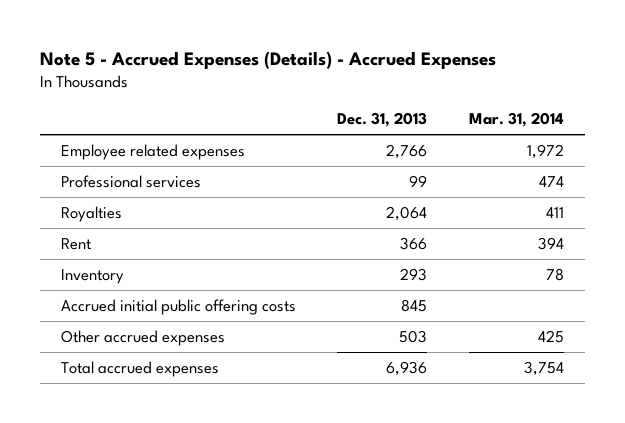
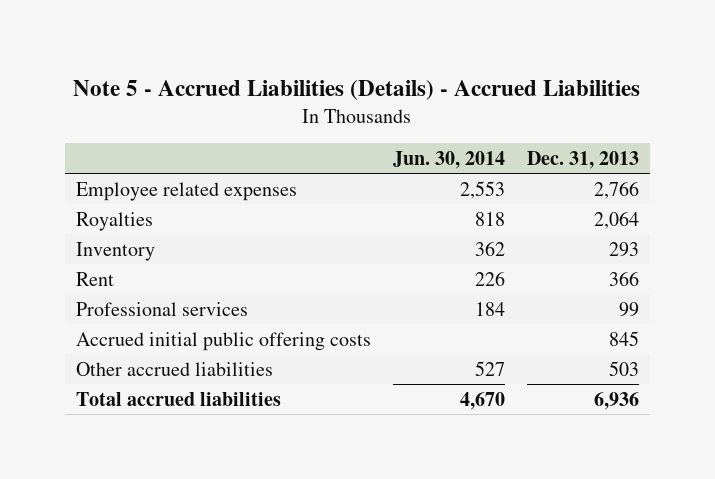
[39,50,496,69] Note 5 - Accrued Expenses (Details) - Accrued Expenses -> [73,79,641,100] Note 5 - Accrued Liabilities (Details) - Accrued Liabilities
[469,112,565,128] Mar. 31, 2014 -> none
none -> [392,150,505,169] Jun. 30, 2014
[60,237,91,250] Rent -> [75,271,114,286] Rent
[60,174,201,188] Professional services -> [75,301,248,316] Professional services
[60,329,225,346] Other accrued expenses -> [75,361,273,376] Other accrued liabilities
[60,360,219,377] Total accrued expenses -> [75,391,281,406] Total accrued liabilities

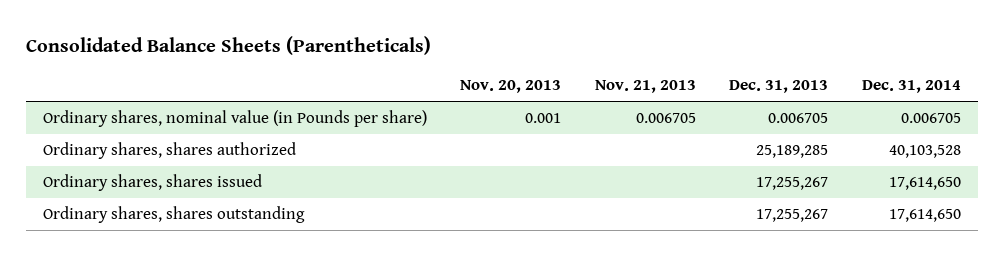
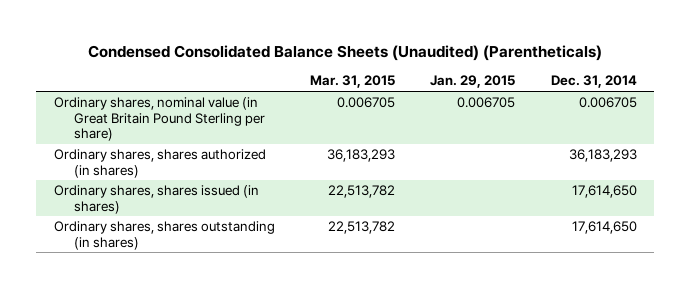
[25,36,431,56] Consolidated Balance Sheets (Parentheticals) -> [88,44,603,61] Condensed Consolidated Balance Sheets (Unaudited) (Parentheticals)
[460,80,562,94] Nov. 20, 2013 -> none
[594,80,696,94] Nov. 21, 2013 -> none
[729,80,829,94] Dec. 31, 2013 -> none
none -> [310,75,396,89] Mar. 31, 2015
none -> [430,75,516,89] Jan. 29, 2015
[42,110,427,128] Ordinary shares, nominal value (in Pounds per share) -> [53,97,265,142] Ordinary shares, nominal value (in Great Britain Pound Sterling per share)
[42,142,296,160] Ordinary shares, shares authorized -> [53,149,266,178] Ordinary shares, shares authorized (in shares)
[889,145,962,159] 40,103,528 -> [568,149,637,163] 36,183,293
[42,174,262,192] Ordinary shares, shares issued -> [53,185,259,214] Ordinary shares, shares issued (in shares)
[42,206,305,224] Ordinary shares, shares outstanding -> [53,221,275,250] Ordinary shares, shares outstanding (in shares)

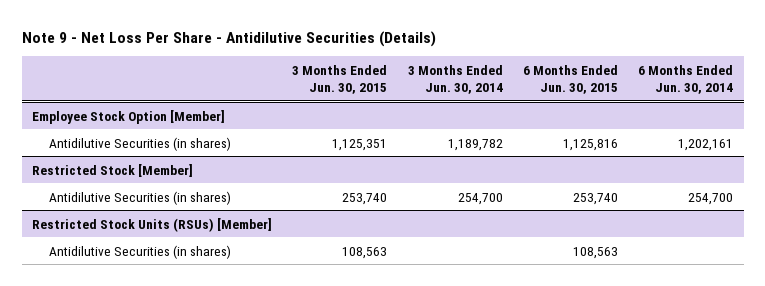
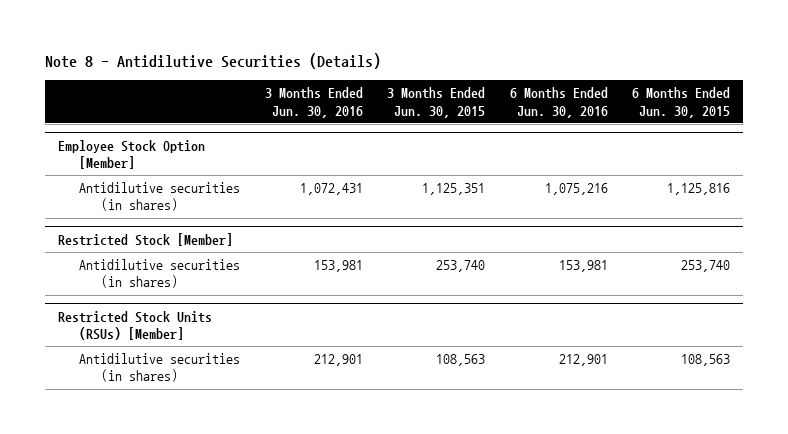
[21,30,436,47] Note 9 - Net Loss Per Share - Antidilutive Securities (Details) -> [45,53,382,70] Note 8 - Antidilutive Securities (Details)
[407,64,503,95] 3 Months Ended Jun. 30, 2014 -> none
[638,64,734,95] 6 Months Ended Jun. 30, 2014 -> none
none -> [264,87,363,118] 3 Months Ended Jun. 30, 2016
none -> [509,87,608,118] 6 Months Ended Jun. 30, 2016
[48,136,231,151] Antidilutive Securities (in shares) -> [79,181,241,212] Antidilutive securities (in shares)
[48,190,231,205] Antidilutive Securities (in shares) -> [79,258,241,289] Antidilutive securities (in shares)
[48,244,231,259] Antidilutive Securities (in shares) -> [79,352,241,383] Antidilutive securities (in shares)

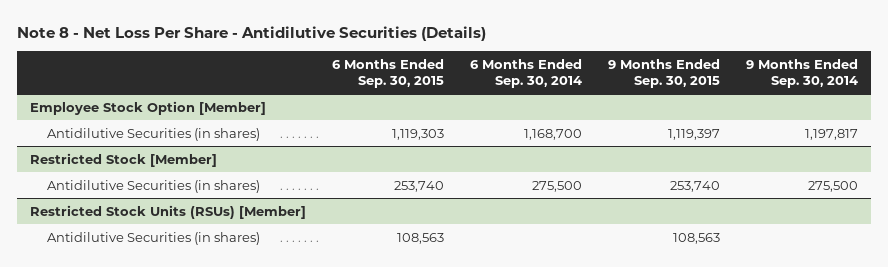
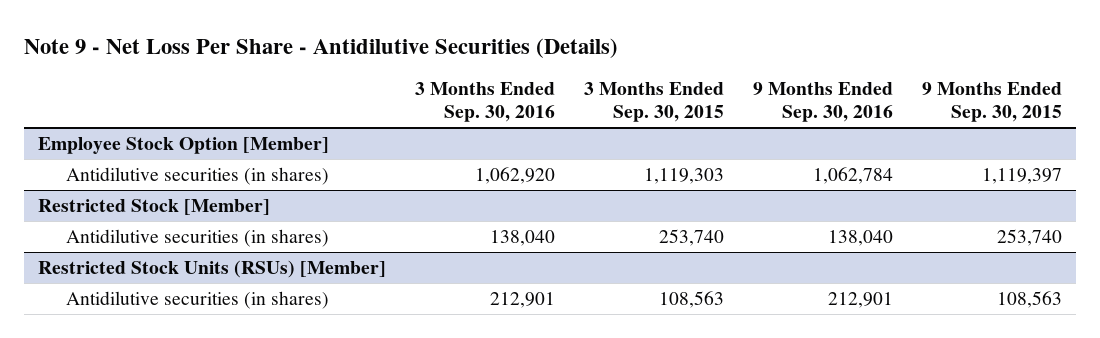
[17,25,487,41] Note 8 - Net Loss Per Share - Antidilutive Securities (Details) -> [23,37,618,58] Note 9 - Net Loss Per Share - Antidilutive Securities (Details)
[332,58,445,88] 6 Months Ended Sep. 30, 2015 -> none
[470,58,583,88] 6 Months Ended Sep. 30, 2014 -> none
[746,58,859,88] 9 Months Ended Sep. 30, 2014 -> none
none -> [415,82,556,122] 3 Months Ended Sep. 30, 2016
none -> [584,82,725,122] 3 Months Ended Sep. 30, 2015
none -> [753,82,894,122] 9 Months Ended Sep. 30, 2016
[46,127,260,141] Antidilutive Securities (in shares) -> [65,166,329,185] Antidilutive securities (in shares)
[46,179,260,193] Antidilutive Securities (in shares) -> [65,228,329,247] Antidilutive securities (in shares)
[46,231,260,245] Antidilutive Securities (in shares) -> [65,290,329,309] Antidilutive securities (in shares)

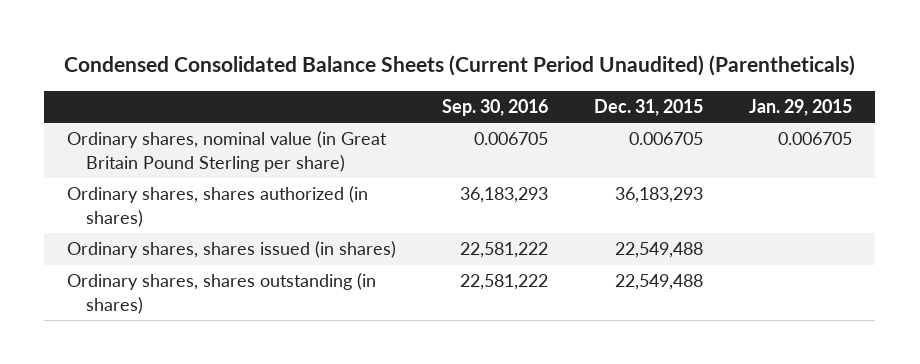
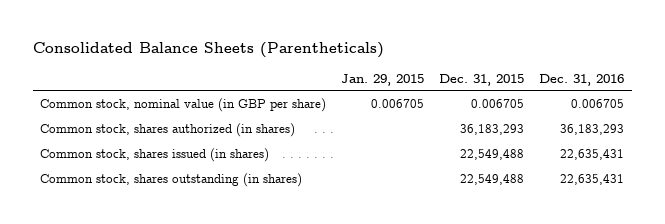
[63,55,855,77] Condensed Consolidated Balance Sheets (Current Period Unaudited) (Parentheticals) -> [32,41,384,58] Consolidated Balance Sheets (Parentheticals)
[442,98,549,116] Sep. 30, 2016 -> none
none -> [539,73,625,86] Dec. 31, 2016
[67,131,388,172] Ordinary shares, nominal value (in Great Britain Pound Sterling per share) -> [40,97,327,112] Common stock, nominal value (in GBP per share)
[67,186,369,227] Ordinary shares, shares authorized (in shares) -> [40,122,296,137] Common stock, shares authorized (in shares)
[67,241,397,259] Ordinary shares, shares issued (in shares) -> [40,147,270,162] Common stock, shares issued (in shares)
[67,273,377,314] Ordinary shares, shares outstanding (in shares) -> [40,172,303,187] Common stock, shares outstanding (in shares)

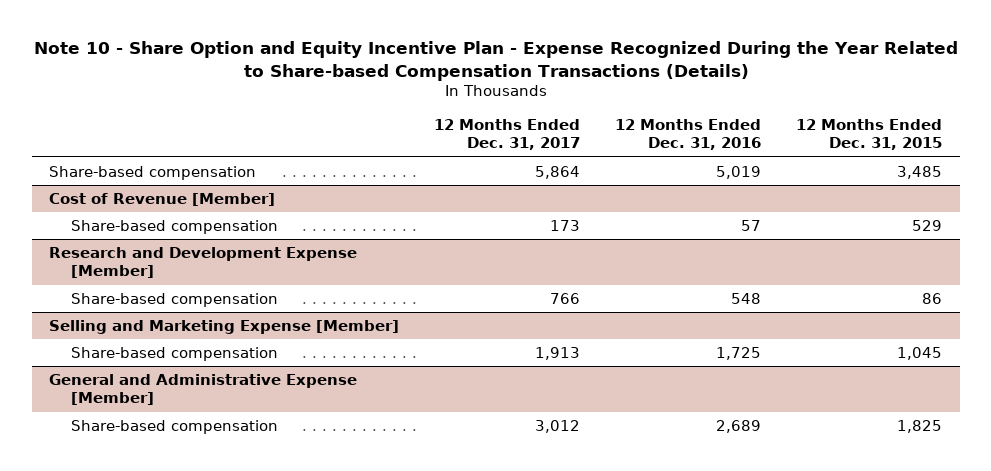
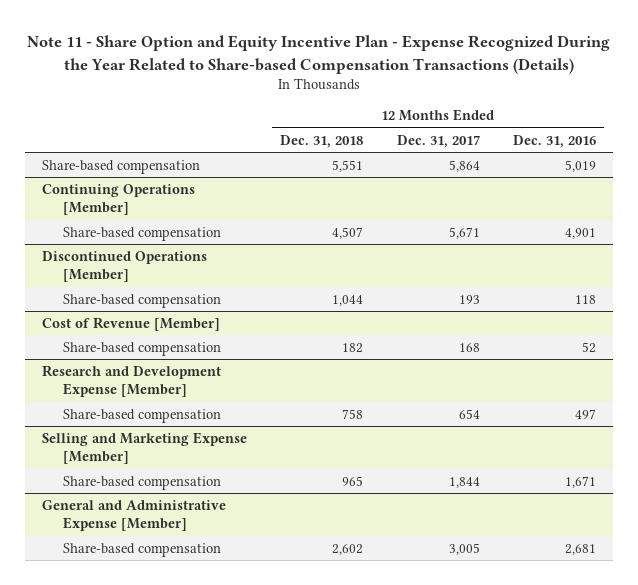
[33,41,958,81] Note 10 - Share Option and Equity Incentive Plan - Expense Recognized During the Year Related to Share-based Compensation Transactions (Details) -> [26,35,610,74] Note 11 - Share Option and Equity Incentive Plan - Expense Recognized During the Year Related to Share-based Compensation Transactions (Details)
[796,118,943,151] 12 Months Ended Dec. 31, 2015 -> none
none -> [280,134,364,148] Dec. 31, 2018
none -> [41,183,195,216] Continuing Operations [Member]
none -> [62,226,221,241] Share-based compensation
none -> [41,250,207,283] Discontinued Operations [Member]
none -> [62,293,221,308] Share-based compensation
[550,219,581,231] 173 -> [458,342,480,352] 168
[741,219,762,231] 57 -> [582,341,597,353] 52
[550,292,581,304] 766 -> [458,408,480,419] 654
[731,292,762,304] 548 -> [575,408,597,419] 497
[535,346,581,360] 1,913 -> [448,476,480,488] 1,844
[716,346,762,360] 1,725 -> [565,475,597,488] 1,671
[535,419,581,433] 3,012 -> [448,542,480,555] 3,005
[716,419,762,433] 2,689 -> [565,543,597,555] 2,681

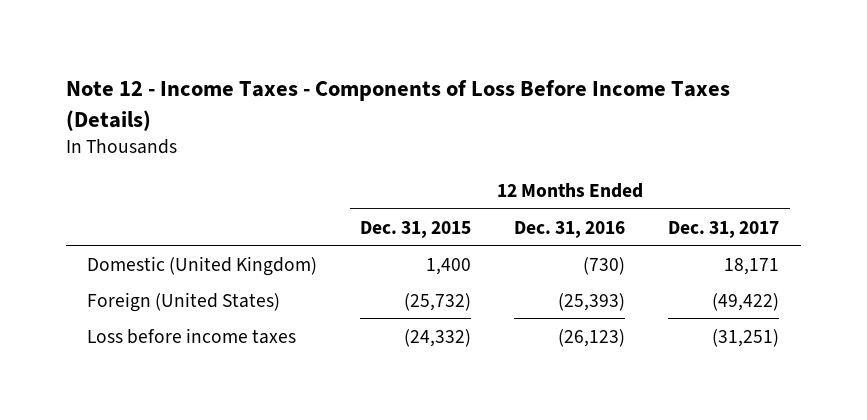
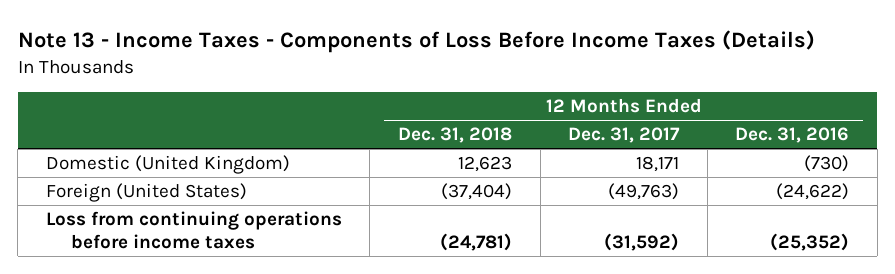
[65,80,730,131] Note 12 - Income Taxes - Components of Loss Before Income Taxes (Details) -> [17,30,815,54] Note 13 - Income Taxes - Components of Loss Before Income Taxes (Details)
[360,220,472,238] Dec. 31, 2015 -> none
none -> [397,127,512,144] Dec. 31, 2018
[558,292,626,311] (25,393) -> [776,183,850,201] (24,622)
[712,292,780,311] (49,422) -> [608,183,680,201] (49,763)
[87,327,297,344] Loss before income taxes -> [45,211,342,249] Loss from continuing operations before income taxes
[558,328,626,347] (26,123) -> [770,232,850,251] (25,352)
[712,328,780,347] (31,251) -> [604,232,680,251] (31,592)

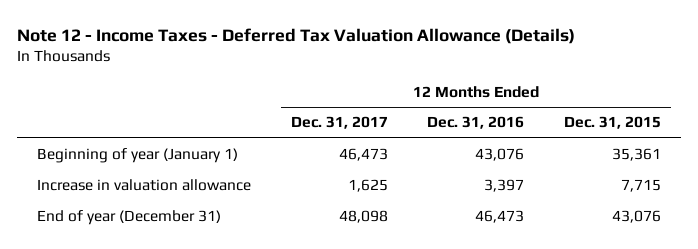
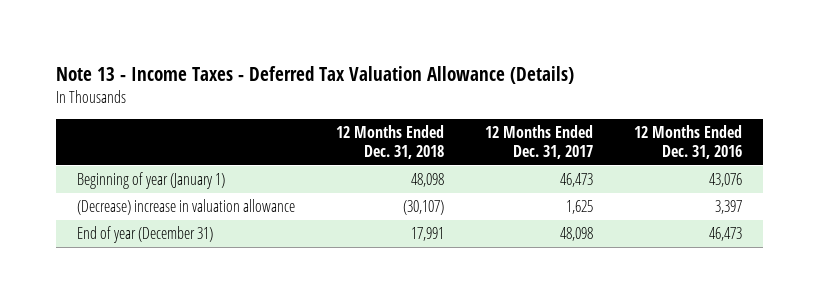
[16,27,575,44] Note 12 - Income Taxes - Deferred Tax Valuation Allowance (Details) -> [56,66,575,85] Note 13 - Income Taxes - Deferred Tax Valuation Allowance (Details)
[564,116,662,130] Dec. 31, 2015 -> none
none -> [335,125,444,160] 12 Months Ended Dec. 31, 2018
[36,179,251,192] Increase in valuation allowance -> [76,199,295,216] (Decrease) increase in valuation allowance

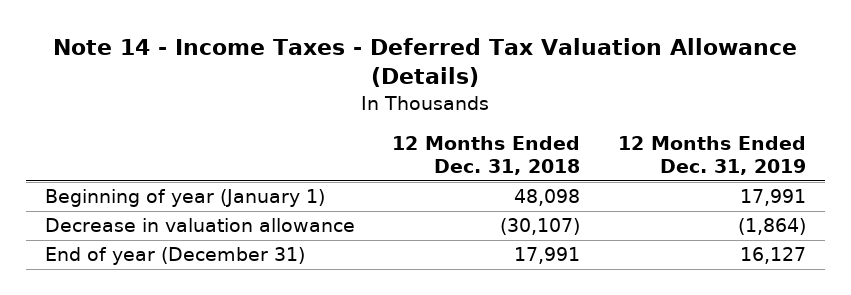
[56,66,575,85] Note 13 - Income Taxes - Deferred Tax Valuation Allowance (Details) -> [53,38,798,88] Note 14 - Income Taxes - Deferred Tax Valuation Allowance (Details)
[485,125,594,160] 12 Months Ended Dec. 31, 2017 -> none
[634,125,743,160] 12 Months Ended Dec. 31, 2016 -> none
none -> [617,135,806,176] 12 Months Ended Dec. 31, 2019
[76,199,295,216] (Decrease) increase in valuation allowance -> [44,218,355,233] Decrease in valuation allowance

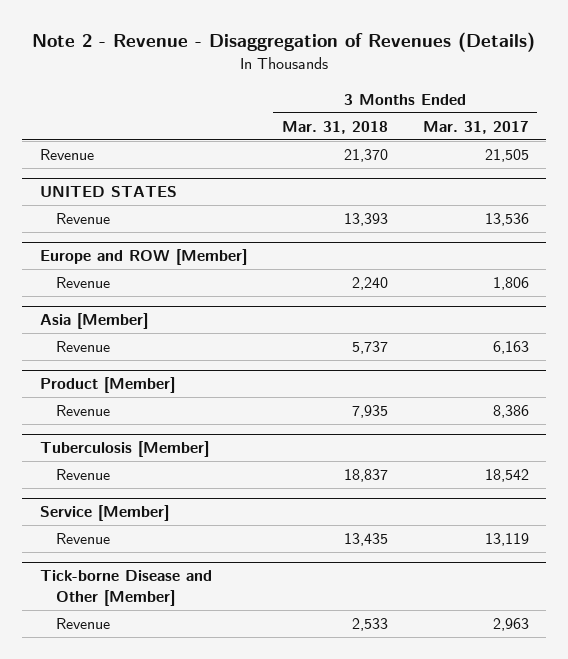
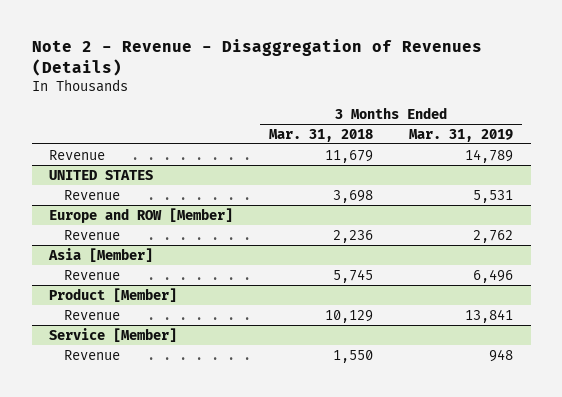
[422,120,529,134] Mar. 31, 2017 -> none
none -> [408,128,513,142] Mar. 31, 2019
[343,149,388,163] 21,370 -> [325,149,374,163] 11,679
[343,213,388,227] 13,393 -> [333,189,374,203] 3,698
[351,277,388,291] 2,240 -> [333,229,374,243] 2,236
[351,341,388,355] 5,737 -> [333,268,374,283] 5,745
[39,441,209,458] Tuberculosis [Member] -> none
[56,469,111,481] Revenue -> none
[351,405,388,419] 7,935 -> [325,309,374,323] 10,129
[39,570,212,607] Tick-borne Disease and Other [Member] -> none
[56,618,111,630] Revenue -> none
[343,533,388,547] 13,435 -> [333,349,374,363] 1,550

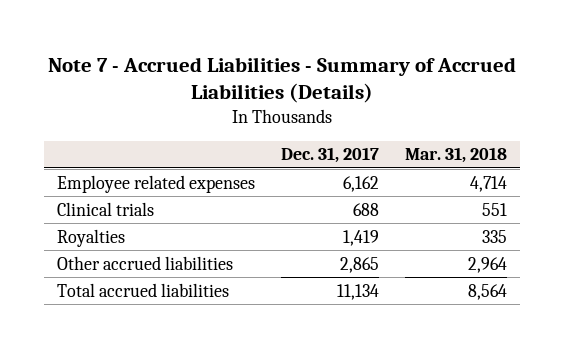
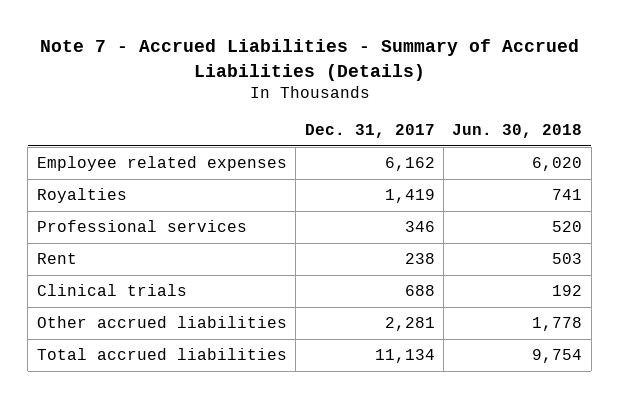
[405,147,508,164] Mar. 31, 2018 -> none
none -> [452,124,583,139] Jun. 30, 2018
none -> [36,220,247,233] Professional services
none -> [36,253,77,265] Rent
[57,201,155,216] Clinical trials -> [36,284,187,297] Clinical trials
[340,256,380,273] 2,865 -> [384,317,435,332] 2,281

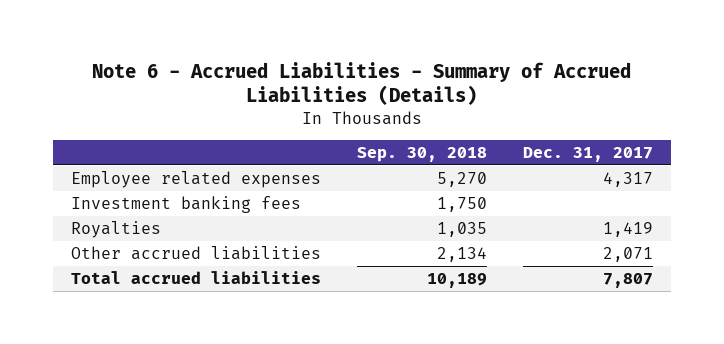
[39,39,579,81] Note 7 - Accrued Liabilities - Summary of Accrued Liabilities (Details) -> [91,61,631,106] Note 6 - Accrued Liabilities - Summary of Accrued Liabilities (Details)
[452,124,583,139] Jun. 30, 2018 -> none
none -> [356,147,487,163] Sep. 30, 2018
[384,157,435,172] 6,162 -> [603,171,654,187] 4,317
none -> [70,195,301,213] Investment banking fees
[36,220,247,233] Professional services -> none
[36,253,77,265] Rent -> none
[36,284,187,297] Clinical trials -> none
[384,317,435,332] 2,281 -> [603,246,654,262] 2,071
[374,349,435,364] 11,134 -> [603,272,654,288] 7,807

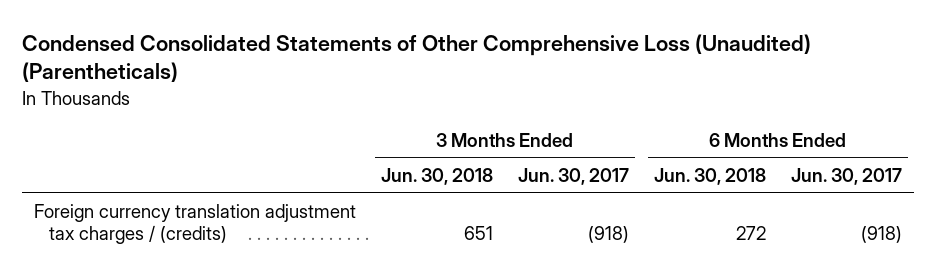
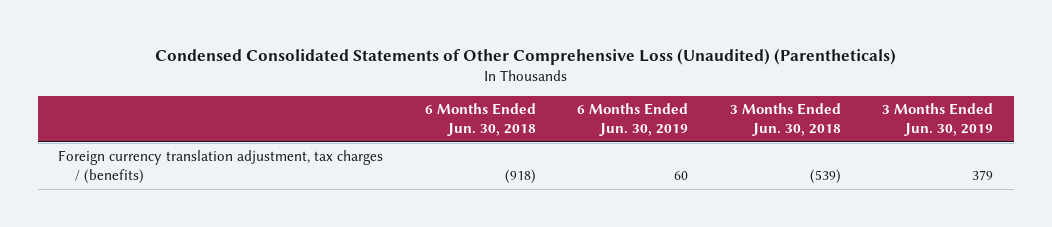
[518,168,630,186] Jun. 30, 2017 -> none
[790,168,902,186] Jun. 30, 2017 -> none
none -> [577,103,689,136] 6 Months Ended Jun. 30, 2019
none -> [882,103,994,136] 3 Months Ended Jun. 30, 2019
[34,204,357,245] Foreign currency translation adjustment tax charges / (credits) -> [58,150,384,185] Foreign currency translation adjustment, tax charges / (benefits)
[464,226,494,241] 651 -> [809,169,841,185] (539)
[736,226,767,241] 272 -> [504,169,536,185] (918)

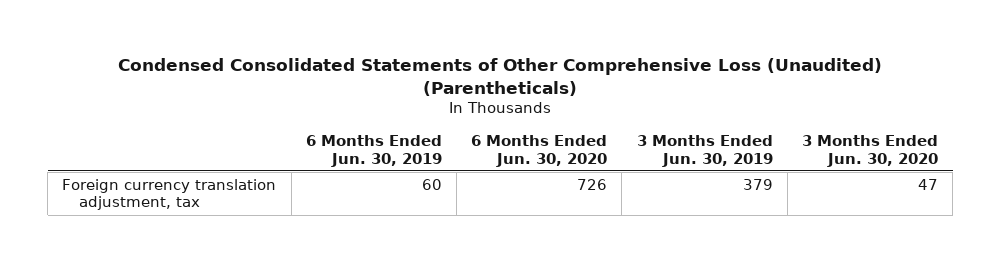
[424,103,536,136] 6 Months Ended Jun. 30, 2018 -> none
[729,103,841,136] 3 Months Ended Jun. 30, 2018 -> none
none -> [471,135,608,167] 6 Months Ended Jun. 30, 2020
none -> [802,135,939,167] 3 Months Ended Jun. 30, 2020
[58,150,384,185] Foreign currency translation adjustment, tax charges / (benefits) -> [62,179,277,211] Foreign currency translation adjustment, tax

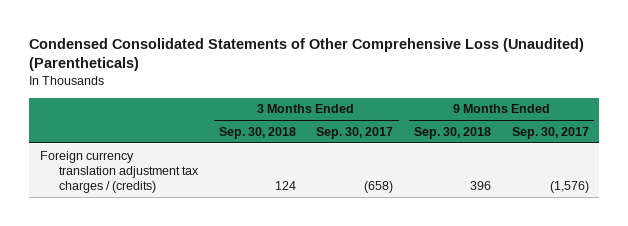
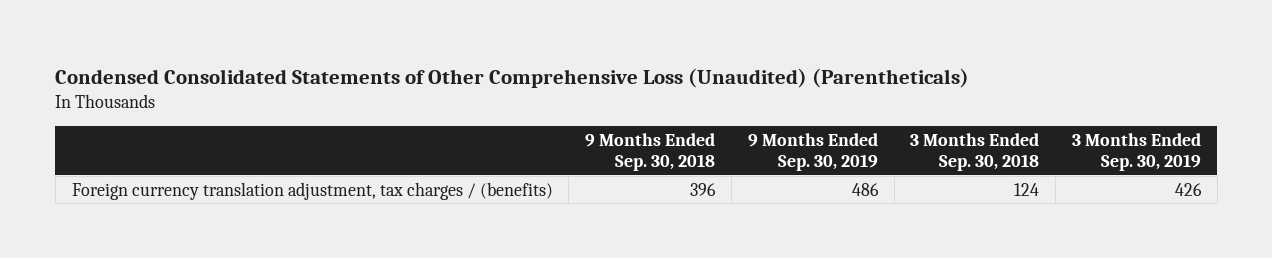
[316,126,394,139] Sep. 30, 2017 -> none
[511,126,589,139] Sep. 30, 2017 -> none
none -> [747,132,878,172] 9 Months Ended Sep. 30, 2019
none -> [1071,132,1201,172] 3 Months Ended Sep. 30, 2019
[39,150,200,193] Foreign currency translation adjustment tax charges / (credits) -> [71,181,553,200] Foreign currency translation adjustment, tax charges / (benefits)

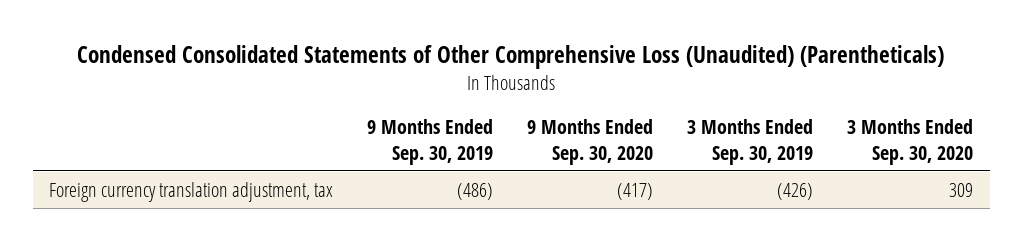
[585,132,716,172] 9 Months Ended Sep. 30, 2018 -> none
[910,132,1040,172] 3 Months Ended Sep. 30, 2018 -> none
none -> [527,119,654,165] 9 Months Ended Sep. 30, 2020
none -> [846,119,973,165] 3 Months Ended Sep. 30, 2020
[71,181,553,200] Foreign currency translation adjustment, tax charges / (benefits) -> [49,182,334,203] Foreign currency translation adjustment, tax
[851,182,879,196] 486 -> [457,183,494,201] (486)
[1174,182,1202,196] 426 -> [776,183,813,201] (426)

